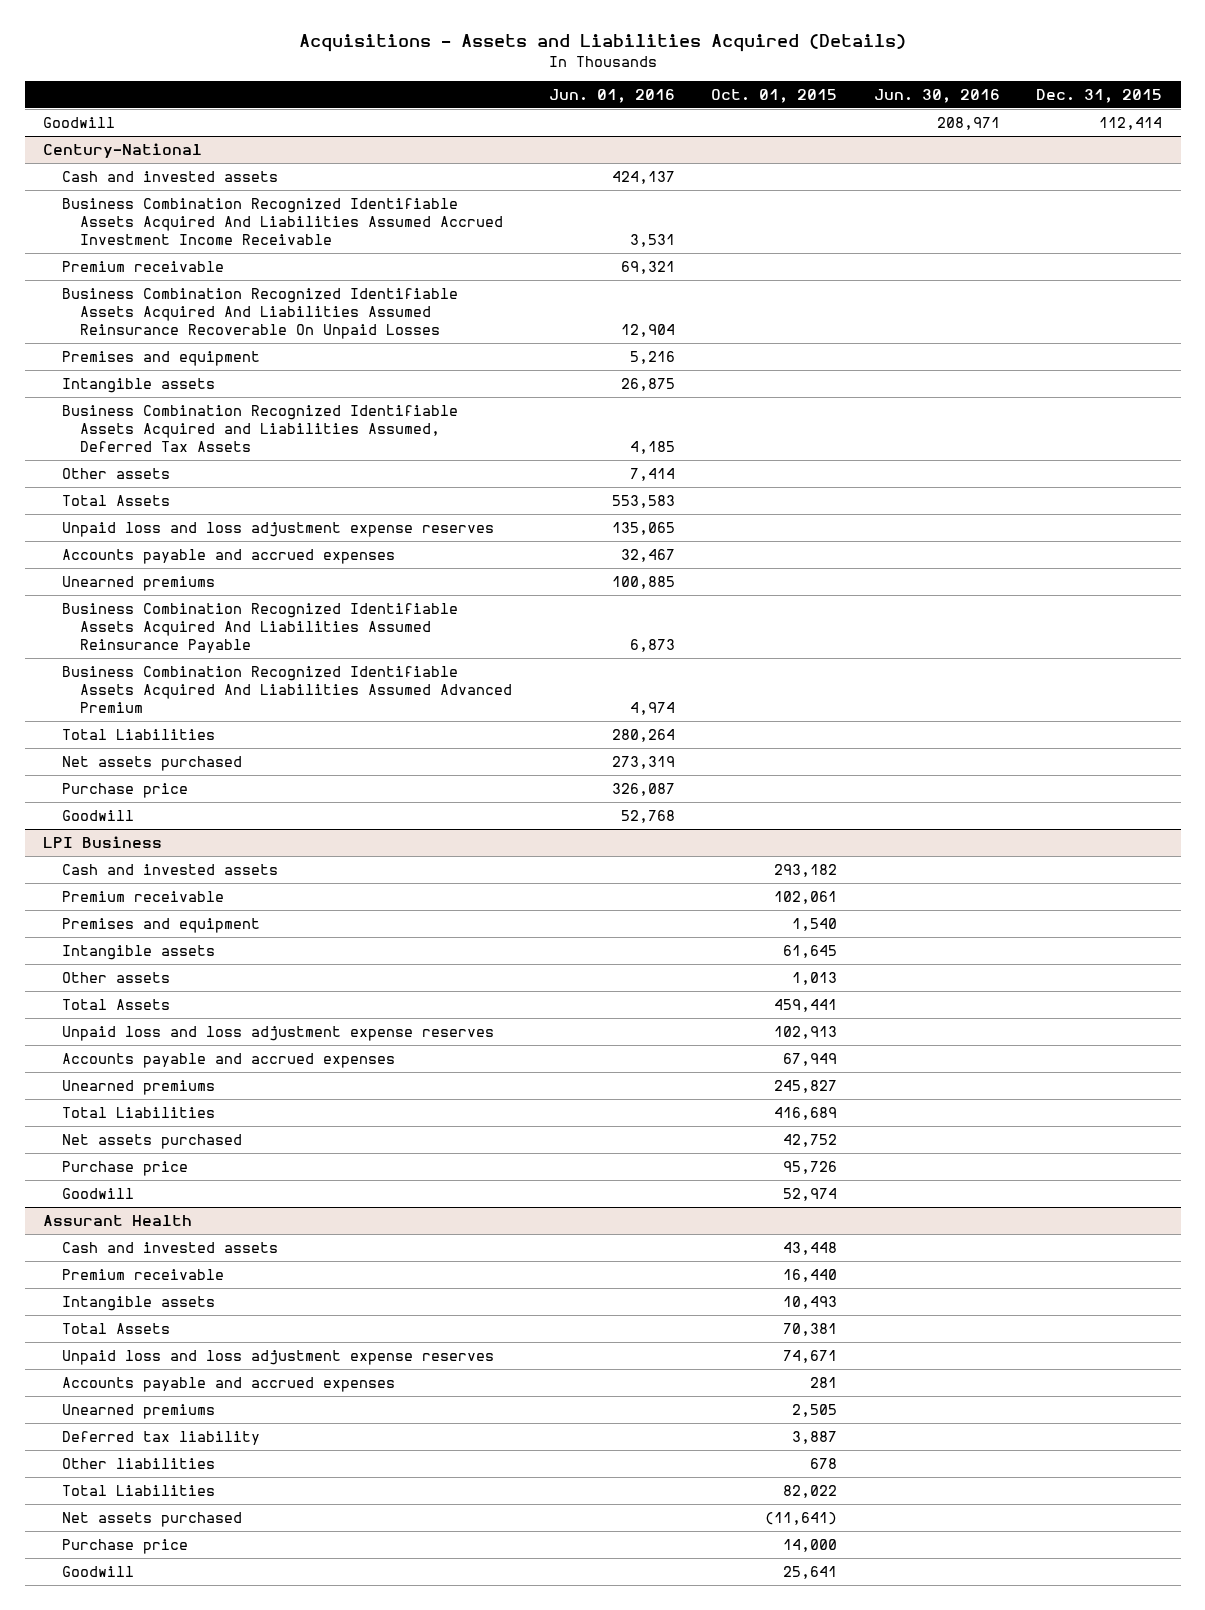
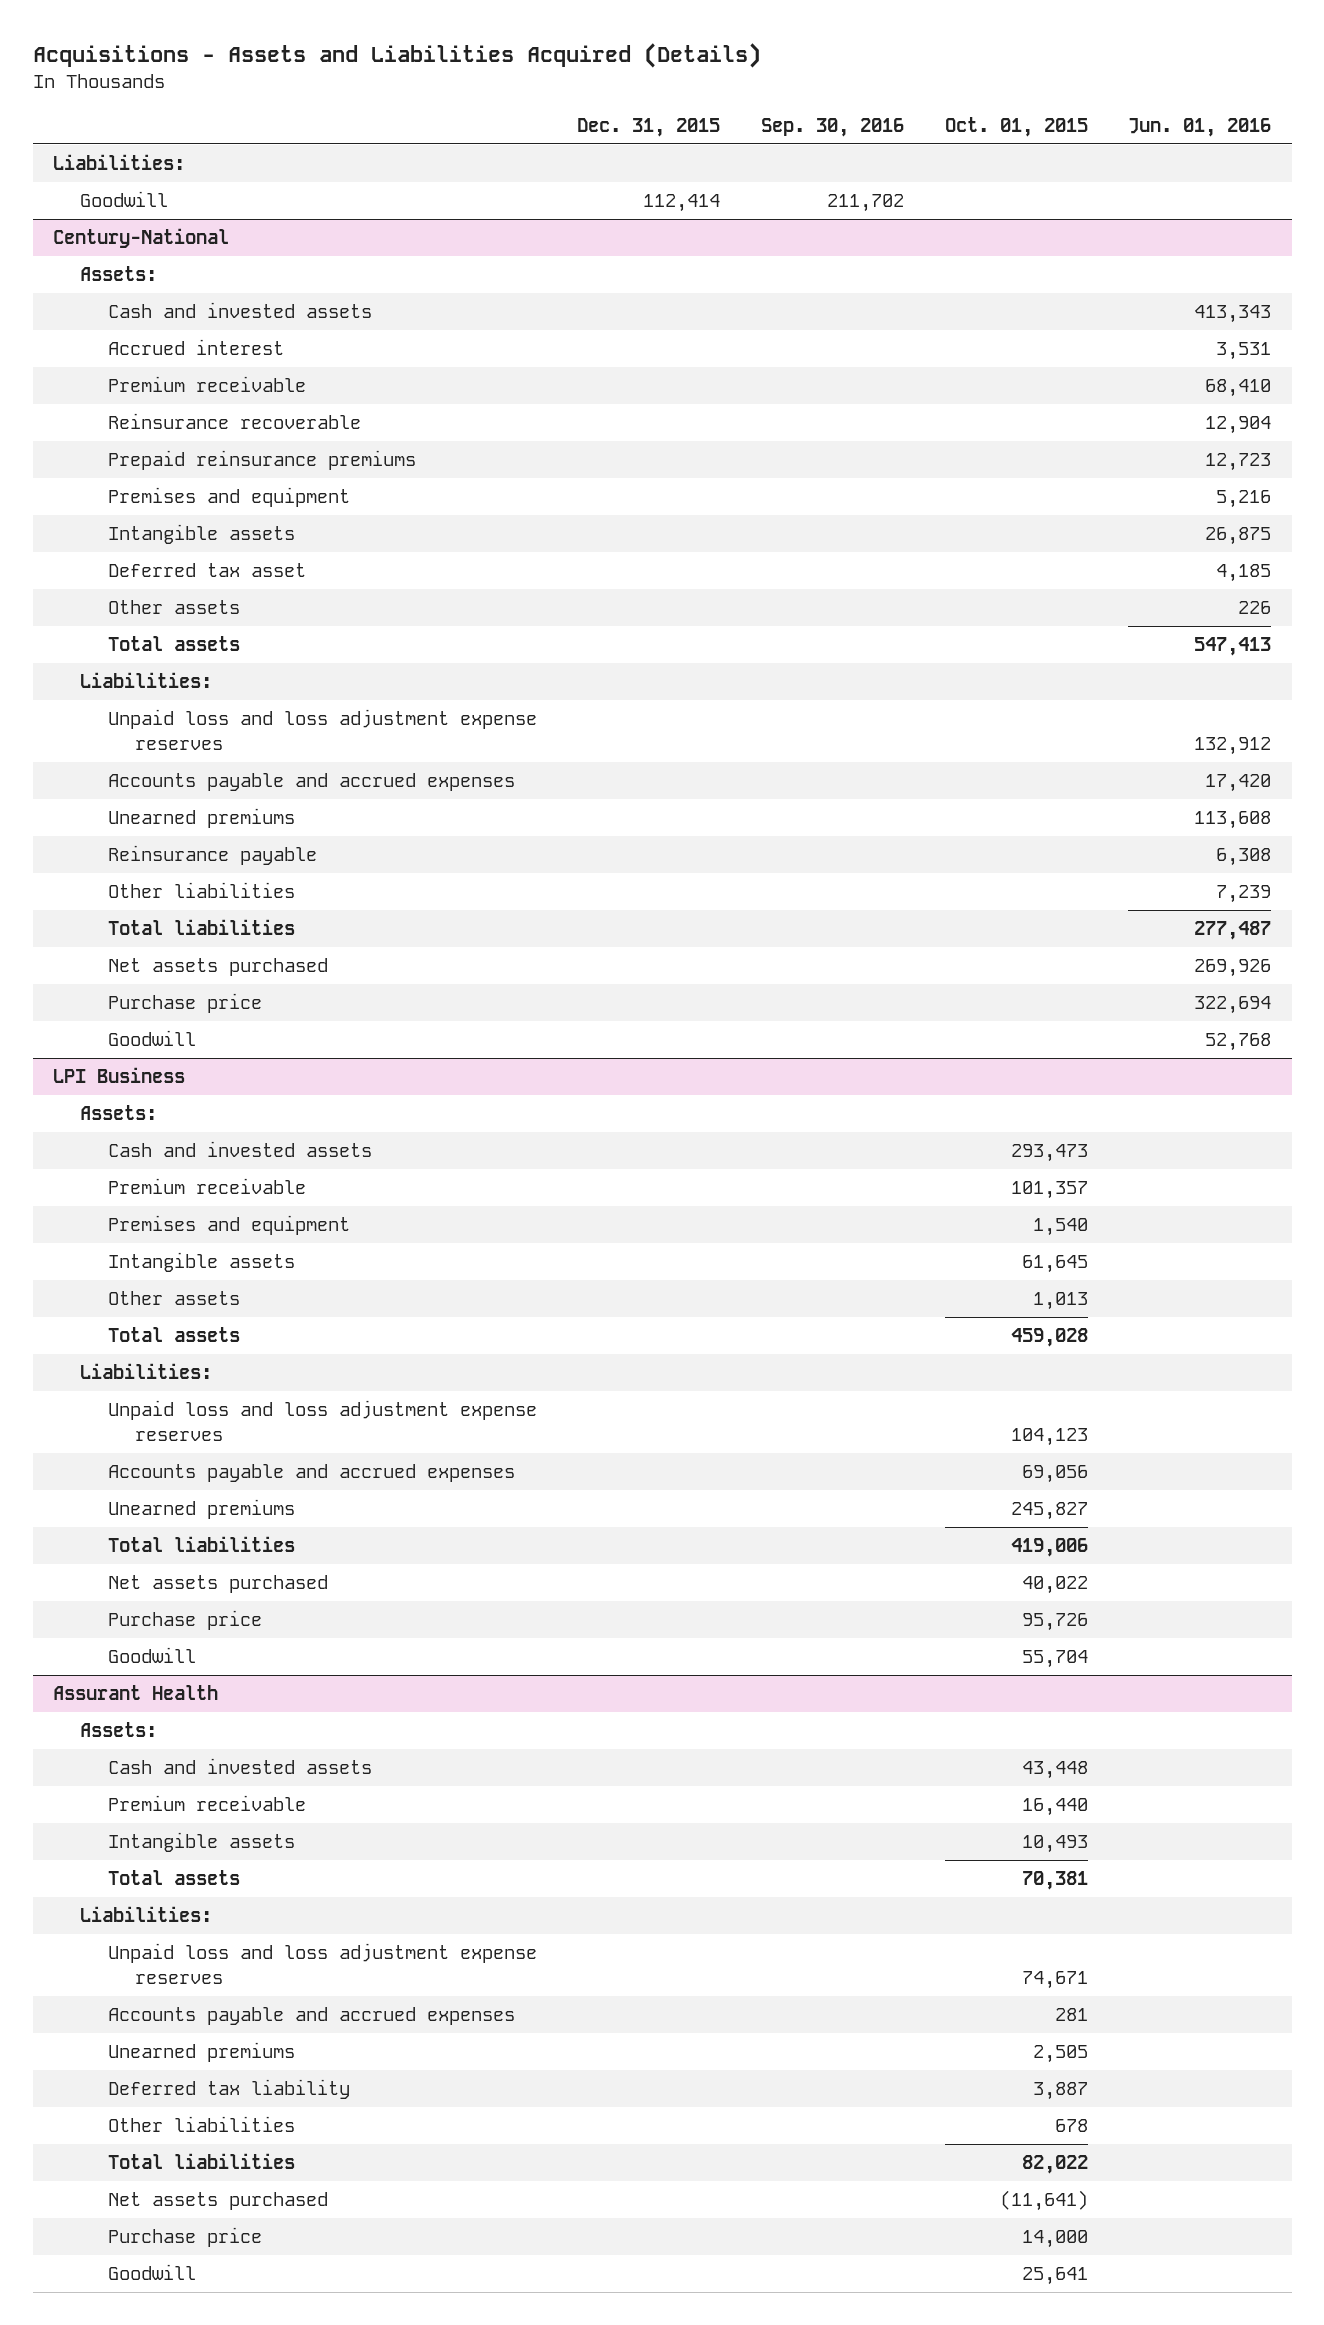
[873,89,1000,104] Jun. 30, 2016 -> none
none -> [761,118,905,138] Sep. 30, 2016
none -> [52,154,185,171] Liabilities:
none -> [80,266,158,282] Assets:
[611,170,675,184] 424,137 -> [1194,305,1272,324] 413,343
[61,197,504,246] Business Combination Recognized Identifiable Assets Acquired And Liabilities Assumed Accrued Investment Income Receivable -> [107,339,284,356] Accrued interest
[620,260,675,274] 69,321 -> [1205,379,1272,398] 68,410
[61,287,458,340] Business Combination Recognized Identifiable Assets Acquired And Liabilities Assumed Reinsurance Recoverable On Unpaid Losses -> [107,413,361,430] Reinsurance recoverable
none -> [107,450,416,471] Prepaid reinsurance premiums
[61,602,458,654] Business Combination Recognized Identifiable Assets Acquired And Liabilities Assumed Reinsurance Payable -> none
[61,665,513,714] Business Combination Recognized Identifiable Assets Acquired And Liabilities Assumed Advanced Premium -> none
[61,404,458,453] Business Combination Recognized Identifiable Assets Acquired and Liabilities Assumed, Deferred Tax Assets -> [107,563,306,578] Deferred tax asset
[629,467,675,481] 7,414 -> [1238,601,1272,615] 226
[61,494,170,506] Total Assets -> [107,636,240,652] Total assets
[611,494,675,508] 553,583 -> [1194,637,1272,657] 547,413
none -> [80,672,213,689] Liabilities:
[611,521,675,535] 135,065 -> [1194,736,1272,755] 132,912
[620,548,675,562] 32,467 -> [1205,774,1272,793] 17,420
[611,575,675,589] 100,885 -> [1194,811,1272,830] 113,608
none -> [107,845,317,866] Reinsurance payable
none -> [107,882,295,899] Other liabilities
[61,728,215,740] Total Liabilities -> [107,919,295,936] Total liabilities
[611,728,675,742] 280,264 -> [1194,921,1272,941] 277,487
[611,755,675,769] 273,319 -> [1194,959,1272,978] 269,926
[611,782,675,796] 326,087 -> [1194,996,1272,1015] 322,694
none -> [80,1105,158,1121] Assets:
[774,863,838,877] 293,182 -> [1010,1144,1088,1163] 293,473
[774,890,838,904] 102,061 -> [1010,1181,1088,1200] 101,357
[61,998,170,1010] Total Assets -> [107,1327,240,1343] Total assets
[774,998,838,1012] 459,441 -> [1010,1328,1088,1348] 459,028
none -> [80,1363,213,1380] Liabilities:
[774,1025,838,1039] 102,913 -> [1010,1427,1088,1446] 104,123
[783,1052,838,1066] 67,949 -> [1021,1465,1088,1484] 69,056
[61,1106,215,1118] Total Liabilities -> [107,1536,295,1553] Total liabilities
[774,1106,838,1120] 416,689 -> [1010,1538,1088,1558] 419,006
[783,1133,838,1147] 42,752 -> [1021,1576,1088,1595] 40,022
[783,1187,838,1201] 52,974 -> [1021,1650,1088,1669] 55,704
none -> [80,1722,158,1738] Assets:
[61,1322,170,1334] Total Assets -> [107,1870,240,1886] Total assets
none -> [80,1906,213,1923] Liabilities:
[61,1484,215,1496] Total Liabilities -> [107,2153,295,2170] Total liabilities

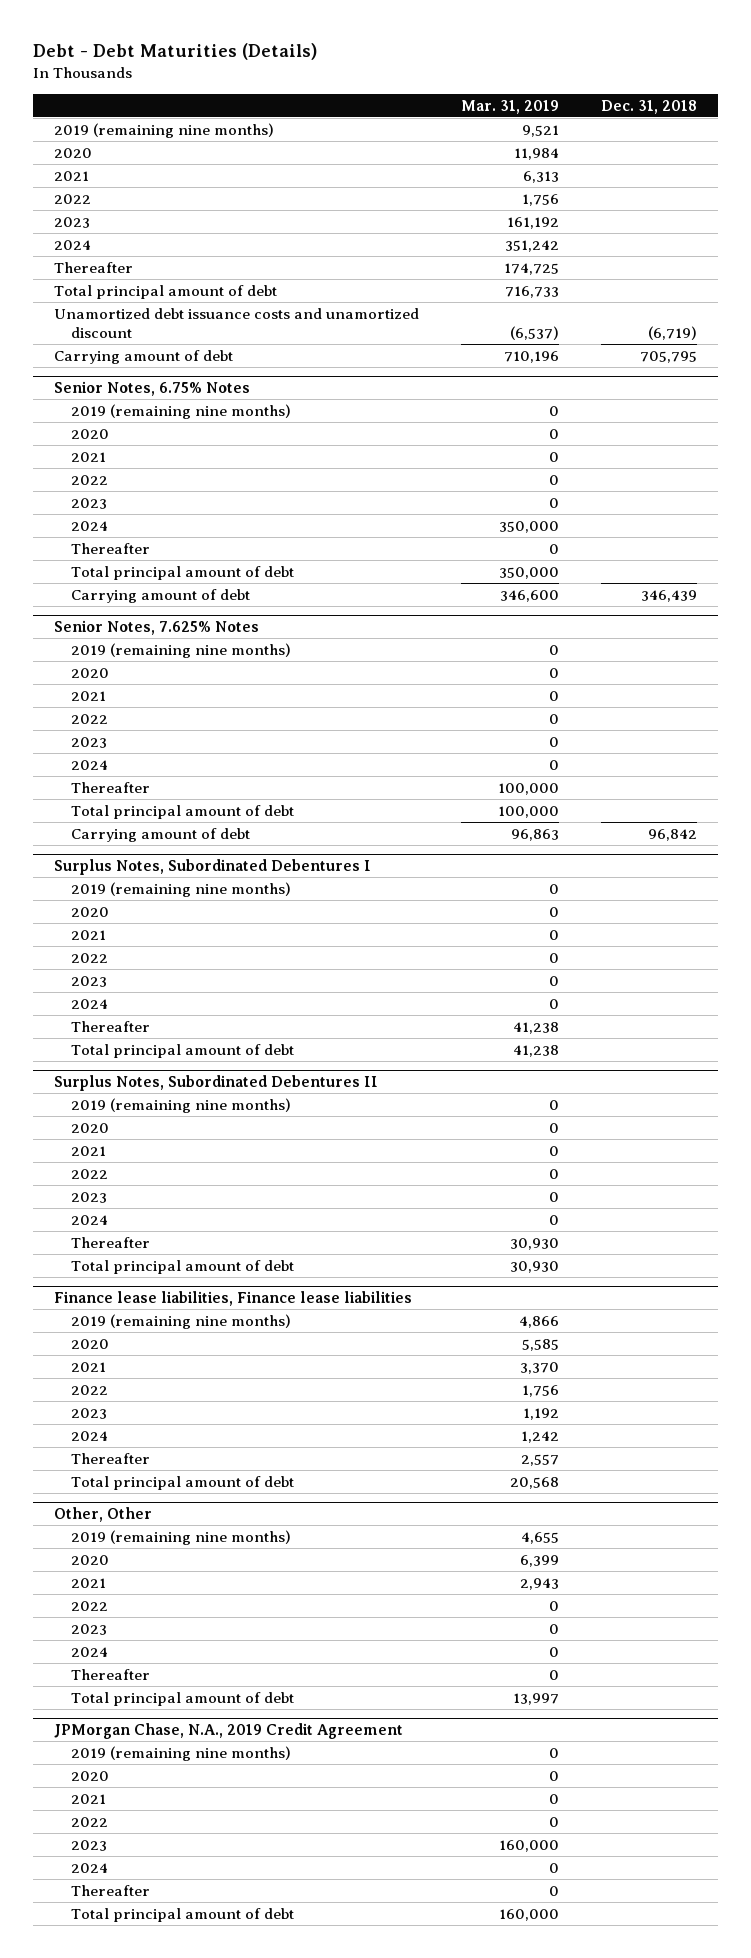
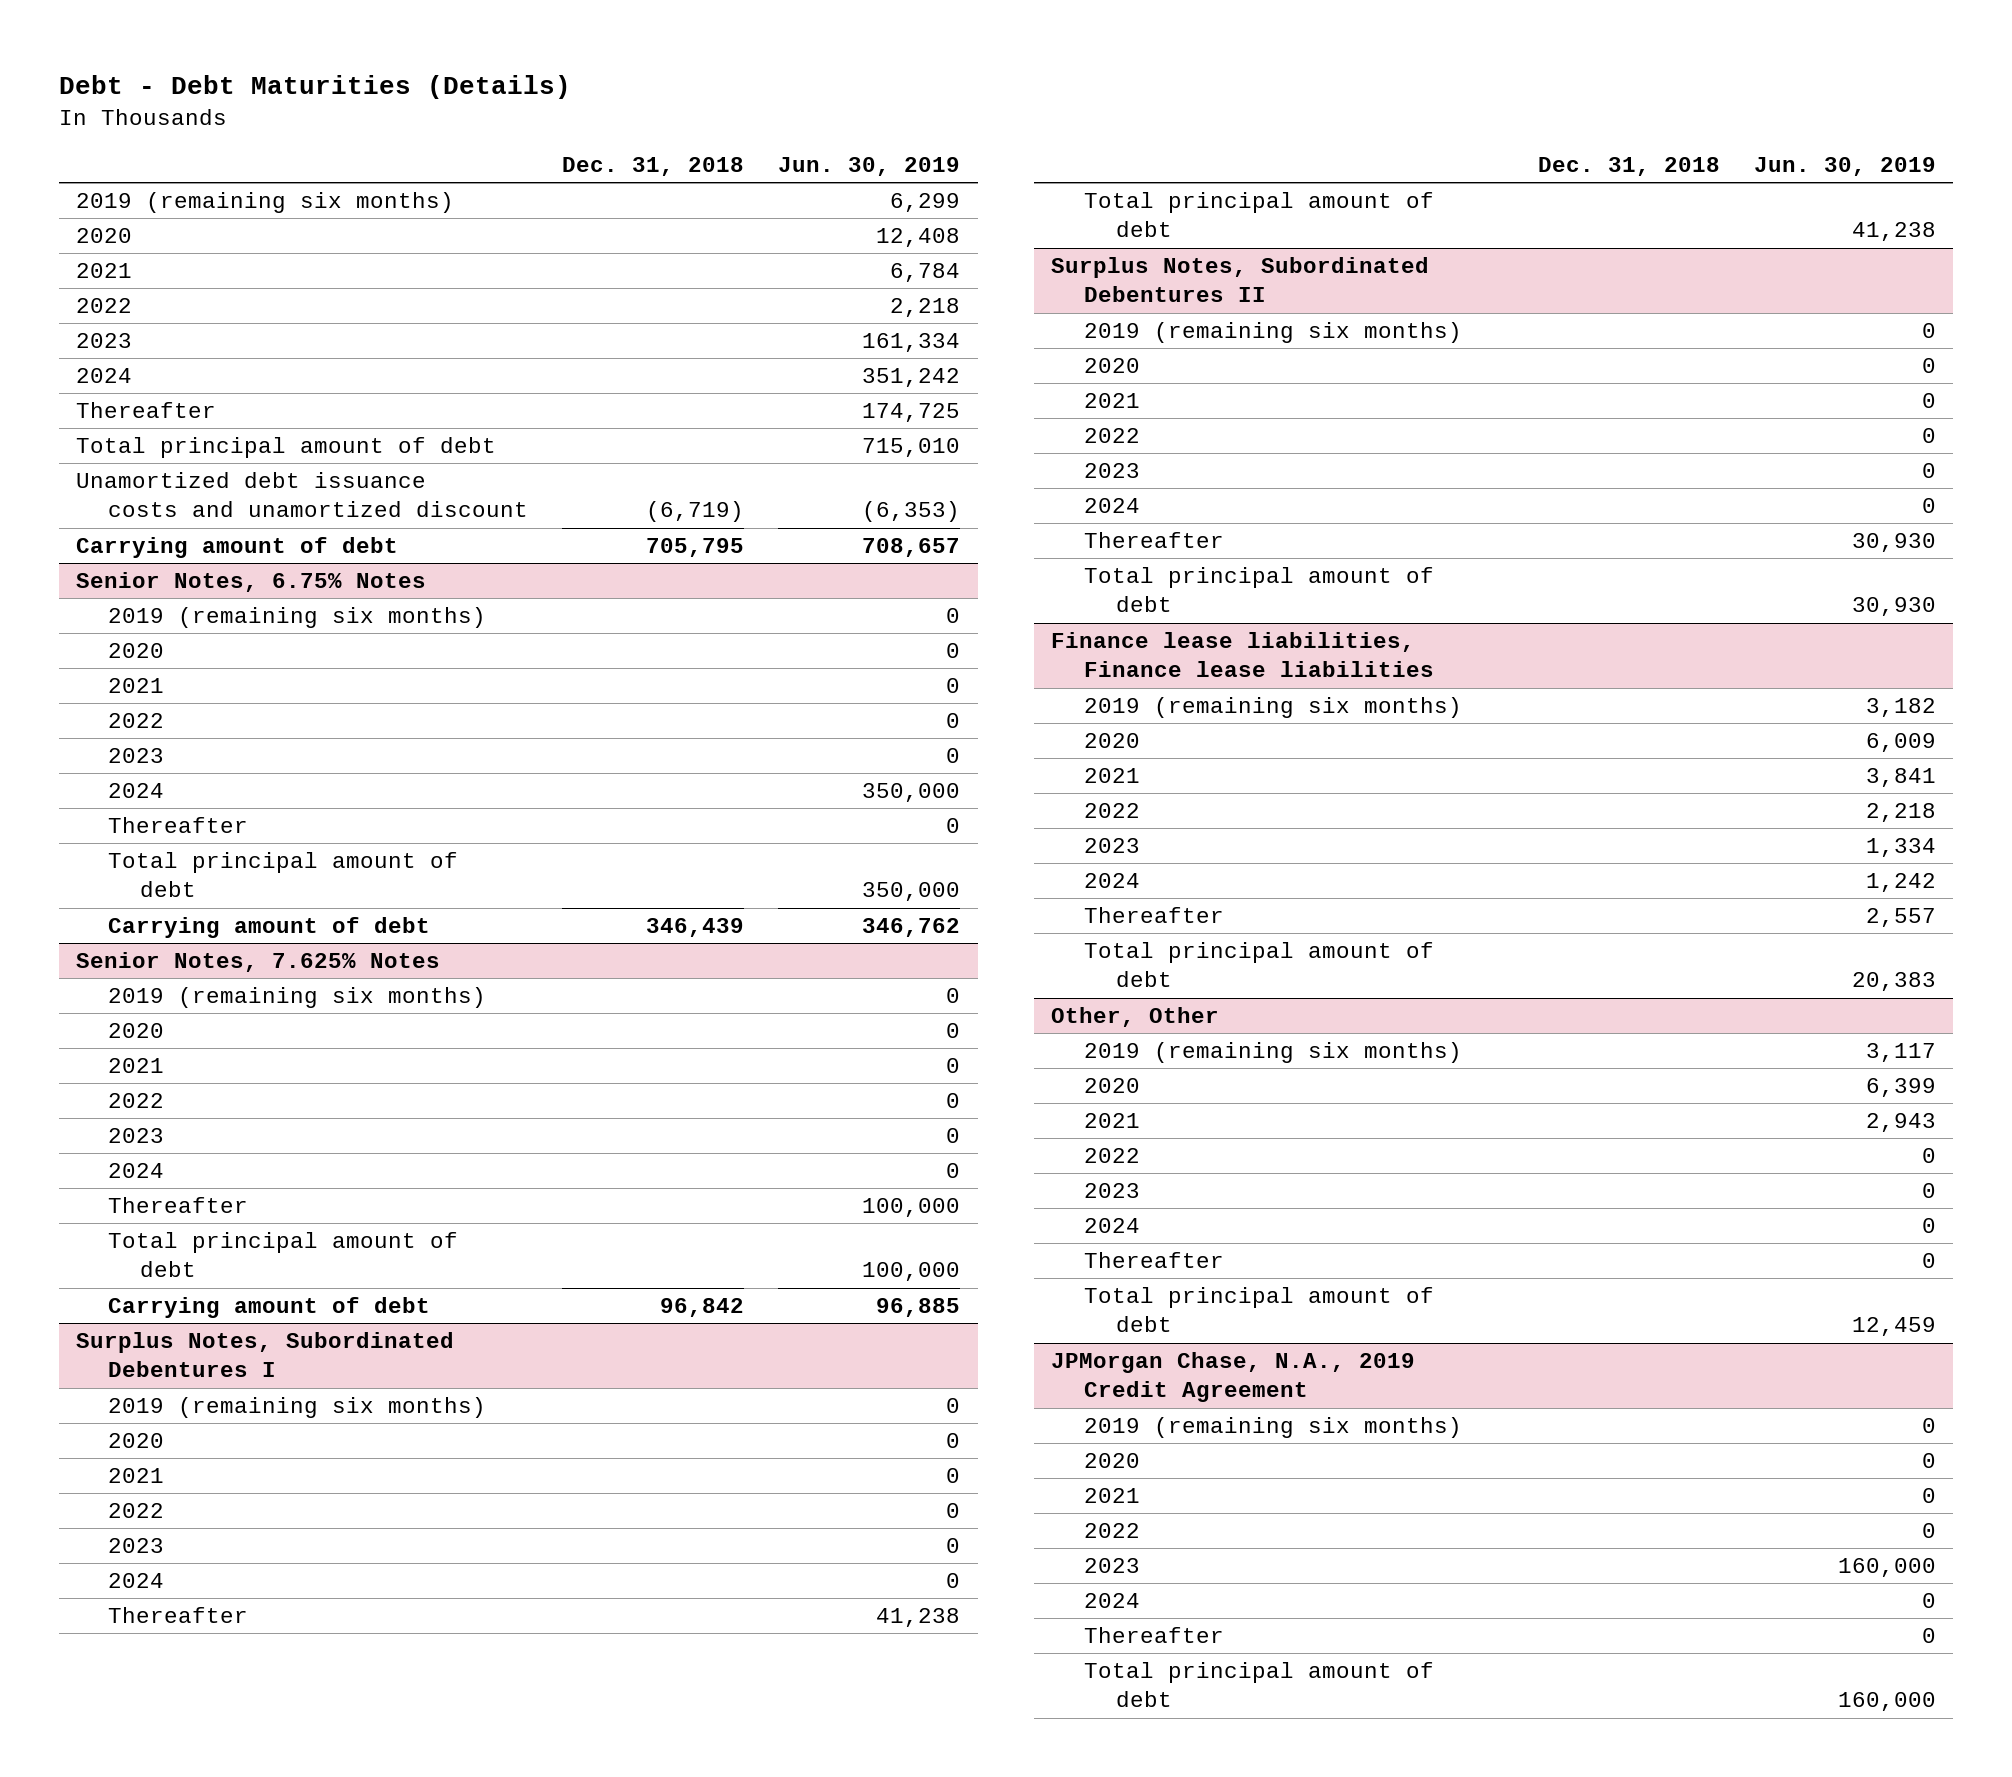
[461,99,560,114] Mar. 31, 2019 -> none
none -> [778,157,961,177] Jun. 30, 2019
[53,122,274,138] 2019 (remaining nine months) -> [75,192,454,214] 2019 (remaining six months)
[71,403,292,419] 2019 (remaining nine months) -> [108,607,487,629] 2019 (remaining six months)
[71,642,292,658] 2019 (remaining nine months) -> [108,987,487,1009] 2019 (remaining six months)
[71,881,292,897] 2019 (remaining nine months) -> [108,1397,487,1419] 2019 (remaining six months)
[71,1097,292,1113] 2019 (remaining nine months) -> [1083,322,1462,344] 2019 (remaining six months)
[71,1313,292,1329] 2019 (remaining nine months) -> [1083,697,1462,719] 2019 (remaining six months)
[71,1529,292,1545] 2019 (remaining nine months) -> [1083,1042,1462,1064] 2019 (remaining six months)
[71,1745,292,1761] 2019 (remaining nine months) -> [1083,1417,1462,1439] 2019 (remaining six months)

